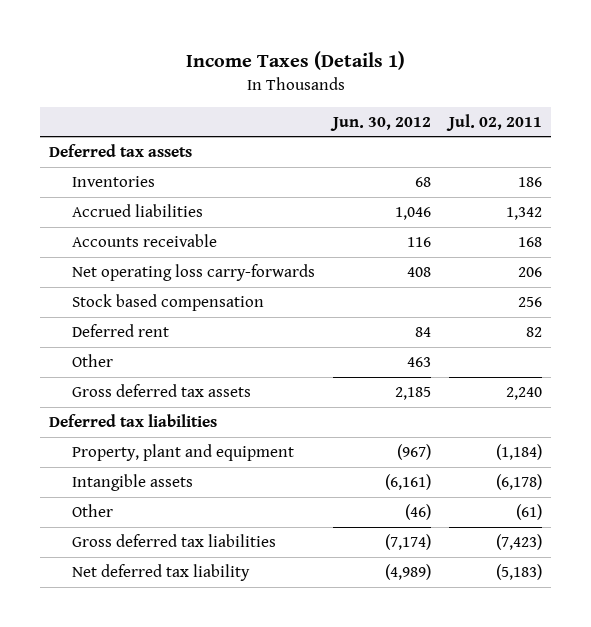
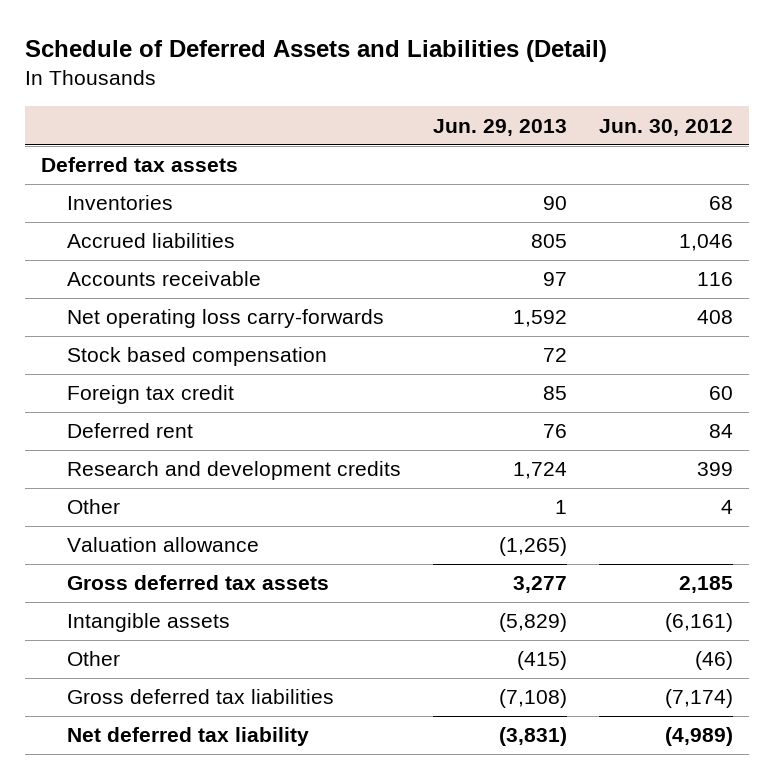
[185,50,405,70] Income Taxes (Details 1) -> [24,40,607,63] Schedule of Deferred Assets and Liabilities (Detail)
[445,113,542,131] Jul. 02, 2011 -> none
none -> [432,118,567,136] Jun. 29, 2013
none -> [66,385,234,405] Foreign tax credit
none -> [66,461,401,481] Research and development credits
[407,357,432,368] 463 -> [720,500,733,515] 4
none -> [66,537,259,553] Valuation allowance
[49,414,218,428] Deferred tax liabilities -> none
[72,444,295,462] Property, plant and equipment -> none

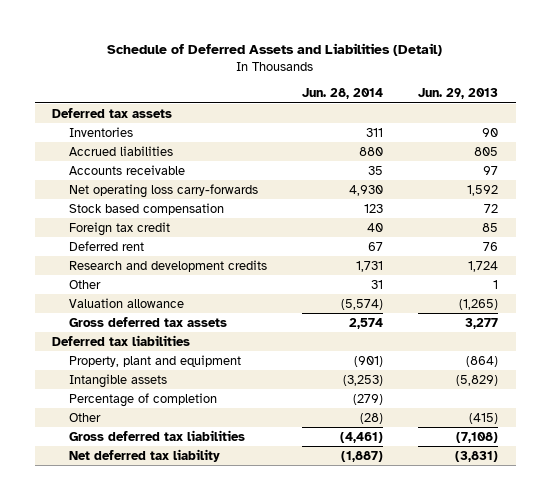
[598,118,733,136] Jun. 30, 2012 -> none
none -> [302,88,384,100] Jun. 28, 2014
none -> [52,334,191,346] Deferred tax liabilities
none -> [69,354,242,367] Property, plant and equipment
none -> [69,392,218,407] Percentage of completion

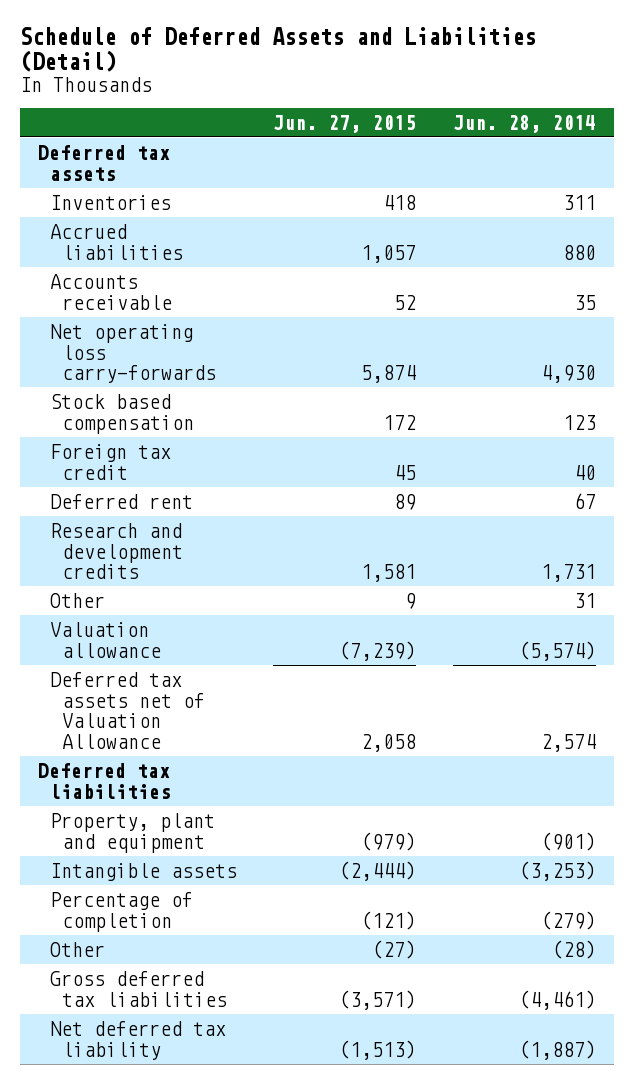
[418,88,499,100] Jun. 29, 2013 -> none
none -> [273,114,417,133] Jun. 27, 2015
[69,316,228,327] Gross deferred tax assets -> [49,671,205,749] Deferred tax assets net of Valuation Allowance

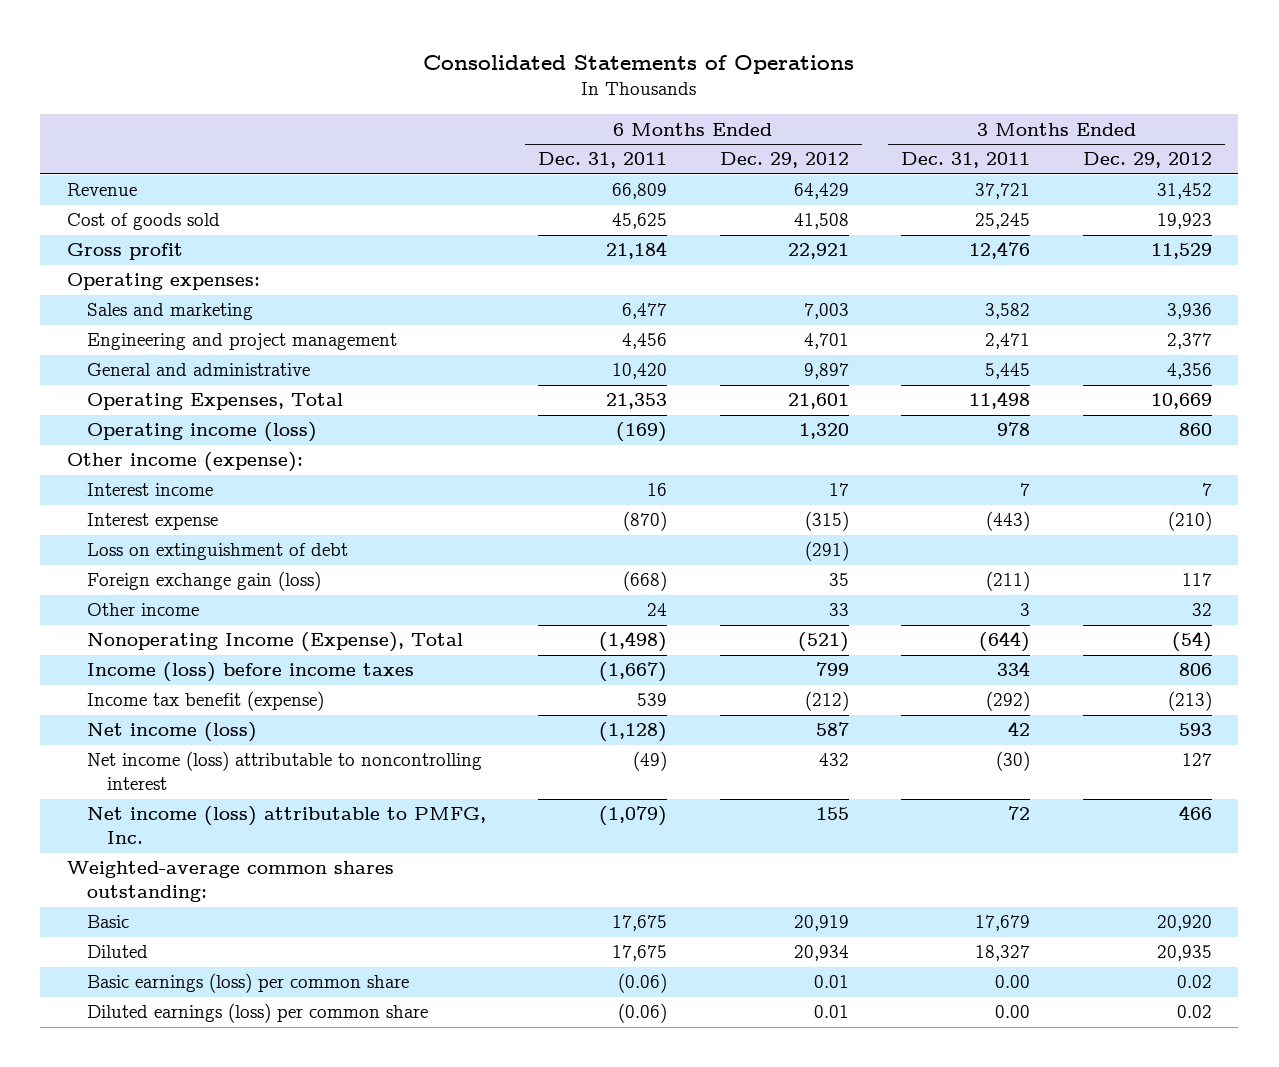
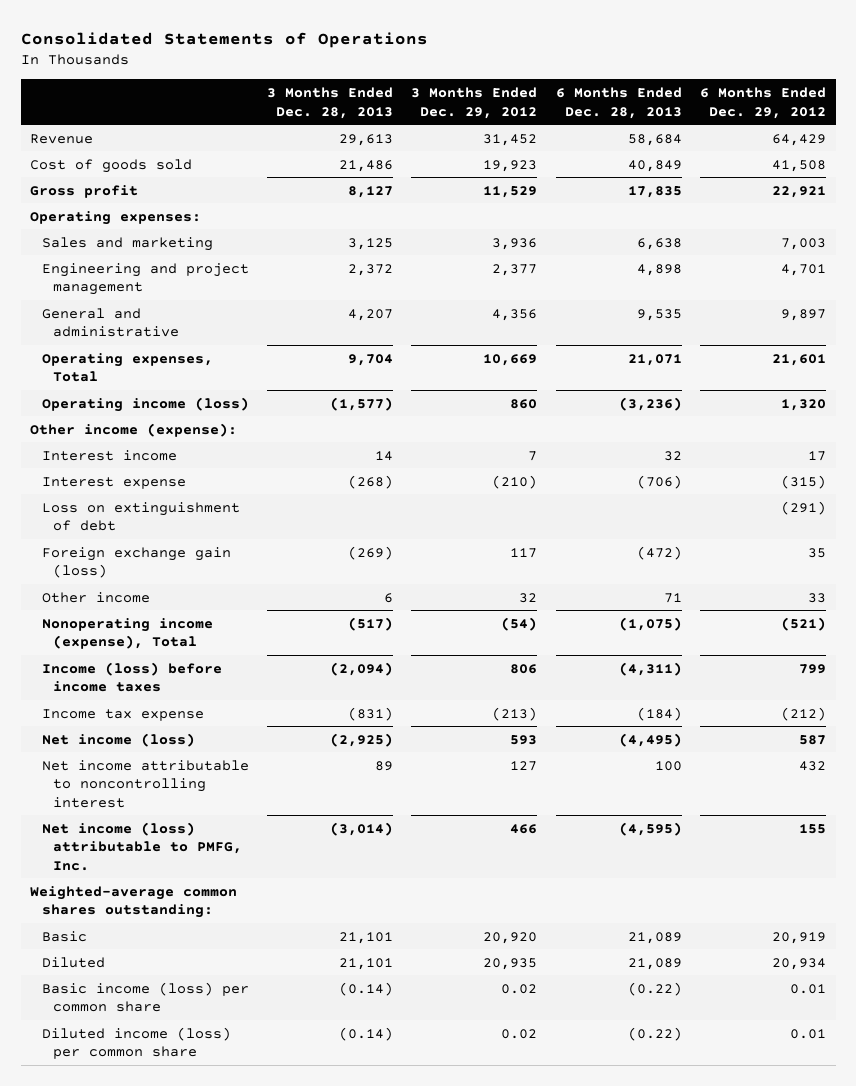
[538,152,668,169] Dec. 31, 2011 -> none
[901,152,1031,169] Dec. 31, 2011 -> none
none -> [267,87,394,119] 3 Months Ended Dec. 28, 2013
none -> [555,87,682,119] 6 Months Ended Dec. 28, 2013
[86,393,343,411] Operating Expenses, Total -> [41,352,213,383] Operating expenses, Total
[86,632,463,653] Nonoperating Income (Expense), Total -> [41,617,213,650] Nonoperating income (expense), Total
[86,691,324,712] Income tax benefit (expense) -> [41,708,204,721] Income tax expense
[86,751,482,791] Net income (loss) attributable to noncontrolling interest -> [41,759,249,808] Net income attributable to noncontrolling interest
[86,973,409,994] Basic earnings (loss) per common share -> [41,981,249,1013] Basic income (loss) per common share
[86,1003,428,1024] Diluted earnings (loss) per common share -> [41,1026,231,1060] Diluted income (loss) per common share

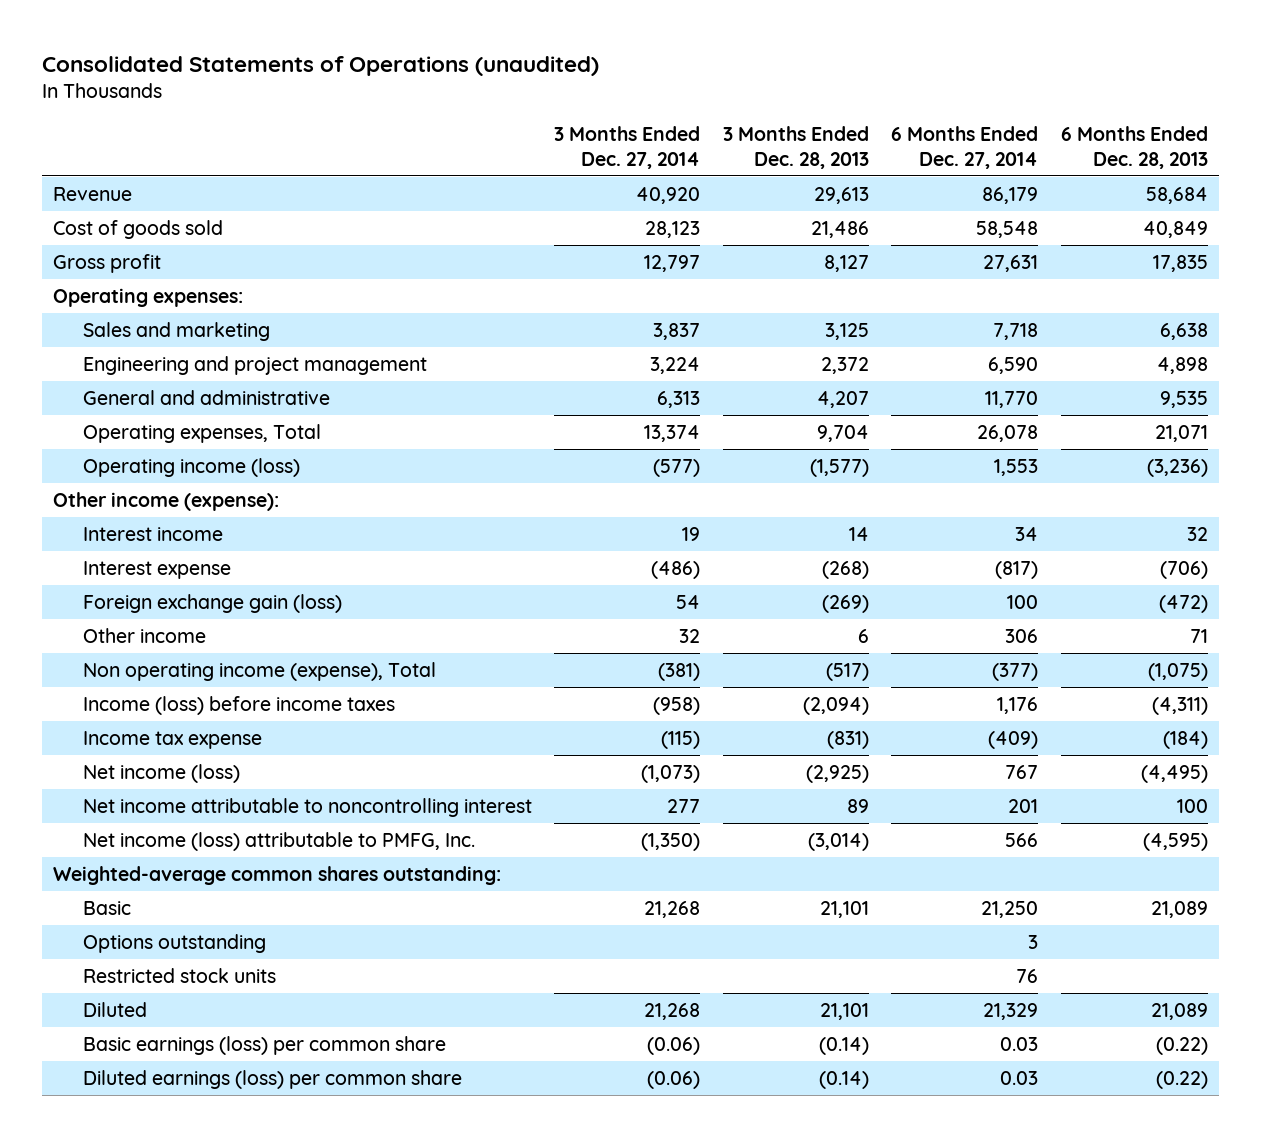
[20,32,428,49] Consolidated Statements of Operations -> [41,55,599,76] Consolidated Statements of Operations (unaudited)
[411,87,538,119] 3 Months Ended Dec. 29, 2012 -> none
[700,87,827,119] 6 Months Ended Dec. 29, 2012 -> none
none -> [554,126,701,169] 3 Months Ended Dec. 27, 2014
none -> [891,126,1039,169] 6 Months Ended Dec. 27, 2014
[41,501,240,532] Loss on extinguishment of debt -> none
[41,617,213,650] Nonoperating income (expense), Total -> [82,661,436,681] Non operating income (expense), Total
none -> [82,933,266,953] Options outstanding
none -> [82,967,276,983] Restricted stock units
[41,981,249,1013] Basic income (loss) per common share -> [82,1035,446,1055] Basic earnings (loss) per common share
[41,1026,231,1060] Diluted income (loss) per common share -> [82,1069,462,1089] Diluted earnings (loss) per common share

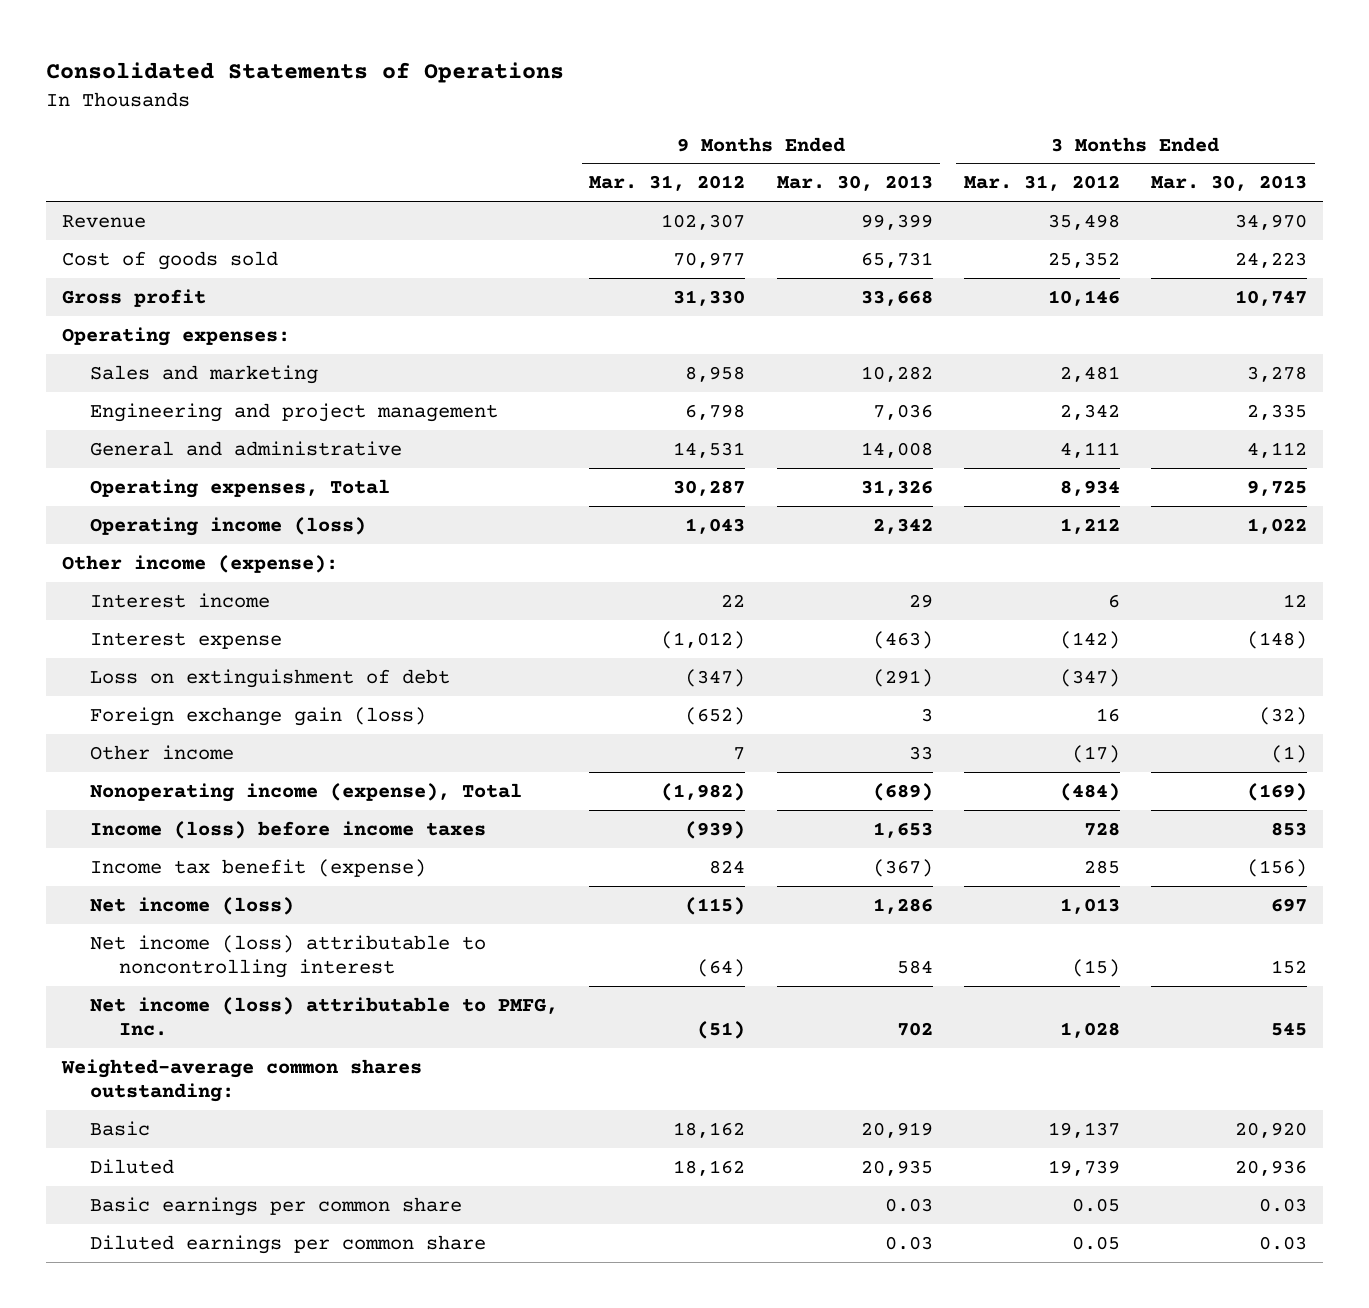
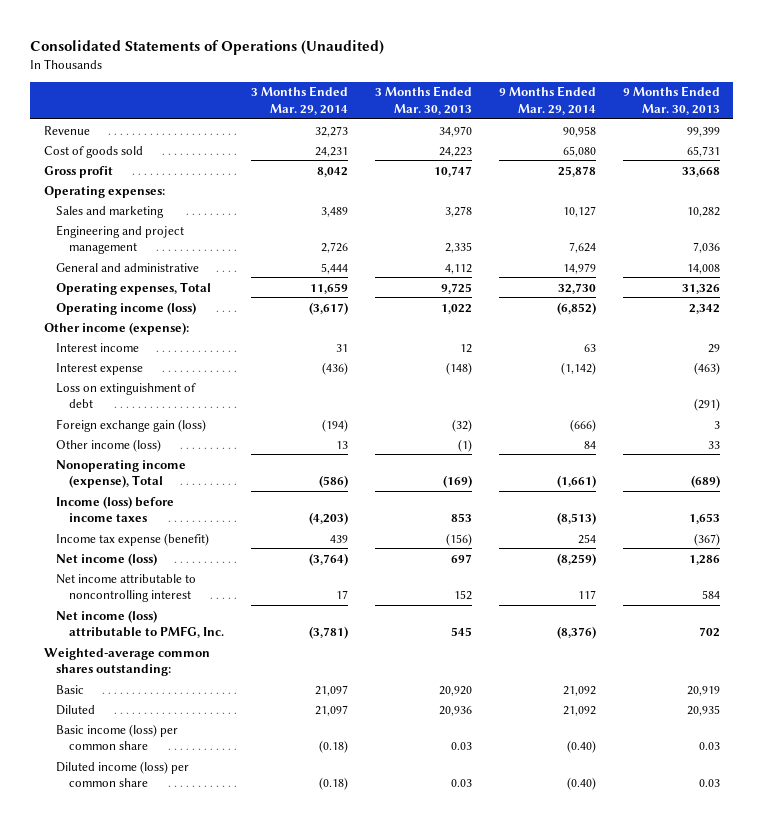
[46,62,565,84] Consolidated Statements of Operations -> [30,39,385,55] Consolidated Statements of Operations (Unaudited)
[589,175,746,192] Mar. 31, 2012 -> none
[963,175,1120,192] Mar. 31, 2012 -> none
none -> [250,86,348,115] 3 Months Ended Mar. 29, 2014
none -> [498,86,596,115] 9 Months Ended Mar. 29, 2014
[90,744,235,760] Other income -> [56,438,162,452] Other income (loss)
[90,858,427,877] Income tax benefit (expense) -> [56,532,210,546] Income tax expense (benefit)
[90,934,487,979] Net income (loss) attributable to noncontrolling interest -> [56,573,197,603] Net income attributable to noncontrolling interest
[90,1196,463,1216] Basic earnings per common share -> [56,723,179,751] Basic income (loss) per common share
[90,1234,487,1254] Diluted earnings per common share -> [56,760,190,788] Diluted income (loss) per common share

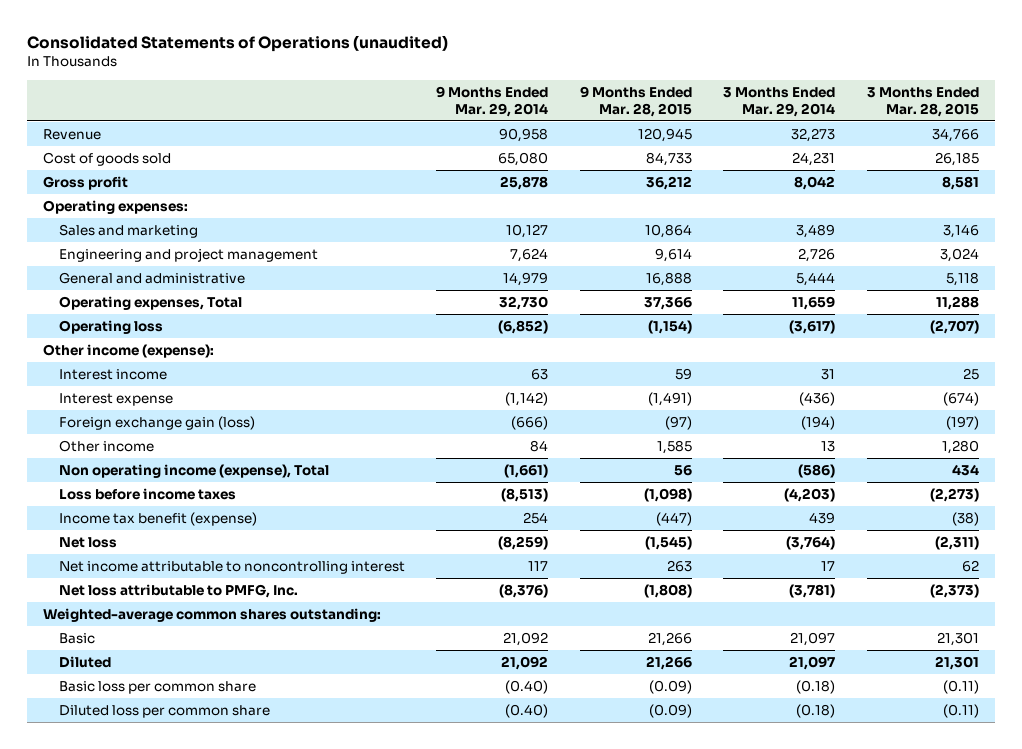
[30,39,385,55] Consolidated Statements of Operations (Unaudited) -> [27,35,449,53] Consolidated Statements of Operations (unaudited)
[374,86,472,115] 3 Months Ended Mar. 30, 2013 -> none
[622,86,720,115] 9 Months Ended Mar. 30, 2013 -> none
none -> [579,85,692,117] 9 Months Ended Mar. 28, 2015
none -> [866,86,979,117] 3 Months Ended Mar. 28, 2015
[56,301,197,315] Operating income (loss) -> [58,319,163,334] Operating loss
[56,382,197,409] Loss on extinguishment of debt -> none
[56,438,162,452] Other income (loss) -> [58,439,154,452] Other income
[56,459,187,489] Nonoperating income (expense), Total -> [58,463,329,478] Non operating income (expense), Total
[56,495,175,523] Income (loss) before income taxes -> [58,487,236,500] Loss before income taxes
[56,532,210,546] Income tax expense (benefit) -> [58,511,257,526] Income tax benefit (expense)
[56,552,158,566] Net income (loss) -> [58,536,117,548] Net loss
[56,609,224,639] Net income (loss) attributable to PMFG, Inc. -> [58,583,298,598] Net loss attributable to PMFG, Inc.
[56,723,179,751] Basic income (loss) per common share -> [58,680,256,694] Basic loss per common share
[56,760,190,788] Diluted income (loss) per common share -> [58,704,270,718] Diluted loss per common share

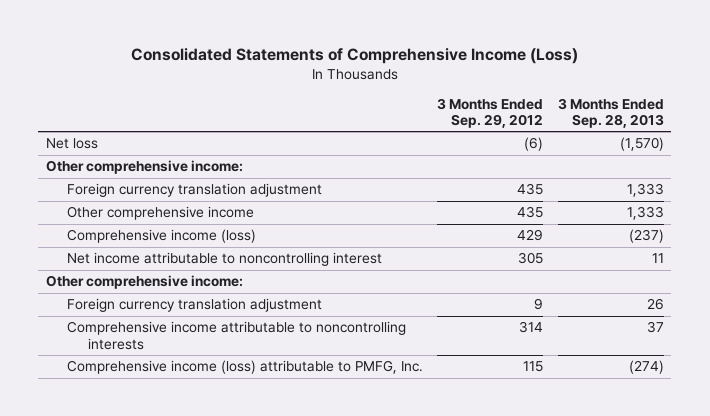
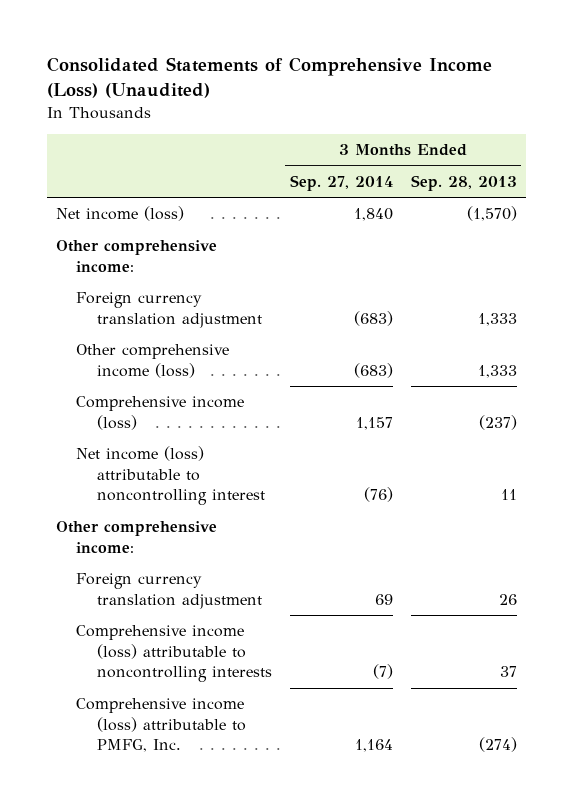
[130,47,578,64] Consolidated Statements of Comprehensive Income (Loss) -> [46,57,492,99] Consolidated Statements of Comprehensive Income (Loss) (Unaudited)
[437,97,544,128] 3 Months Ended Sep. 29, 2012 -> none
none -> [289,174,393,191] Sep. 27, 2014
[45,138,98,150] Net loss -> [55,206,184,222] Net income (loss)
[66,206,254,221] Other comprehensive income -> [76,344,230,378] Other comprehensive income (loss)
[66,252,382,267] Net income attributable to noncontrolling interest -> [76,446,265,506] Net income (loss) attributable to noncontrolling interest
[66,321,406,350] Comprehensive income attributable to noncontrolling interests -> [76,625,272,683] Comprehensive income (loss) attributable to noncontrolling interests

